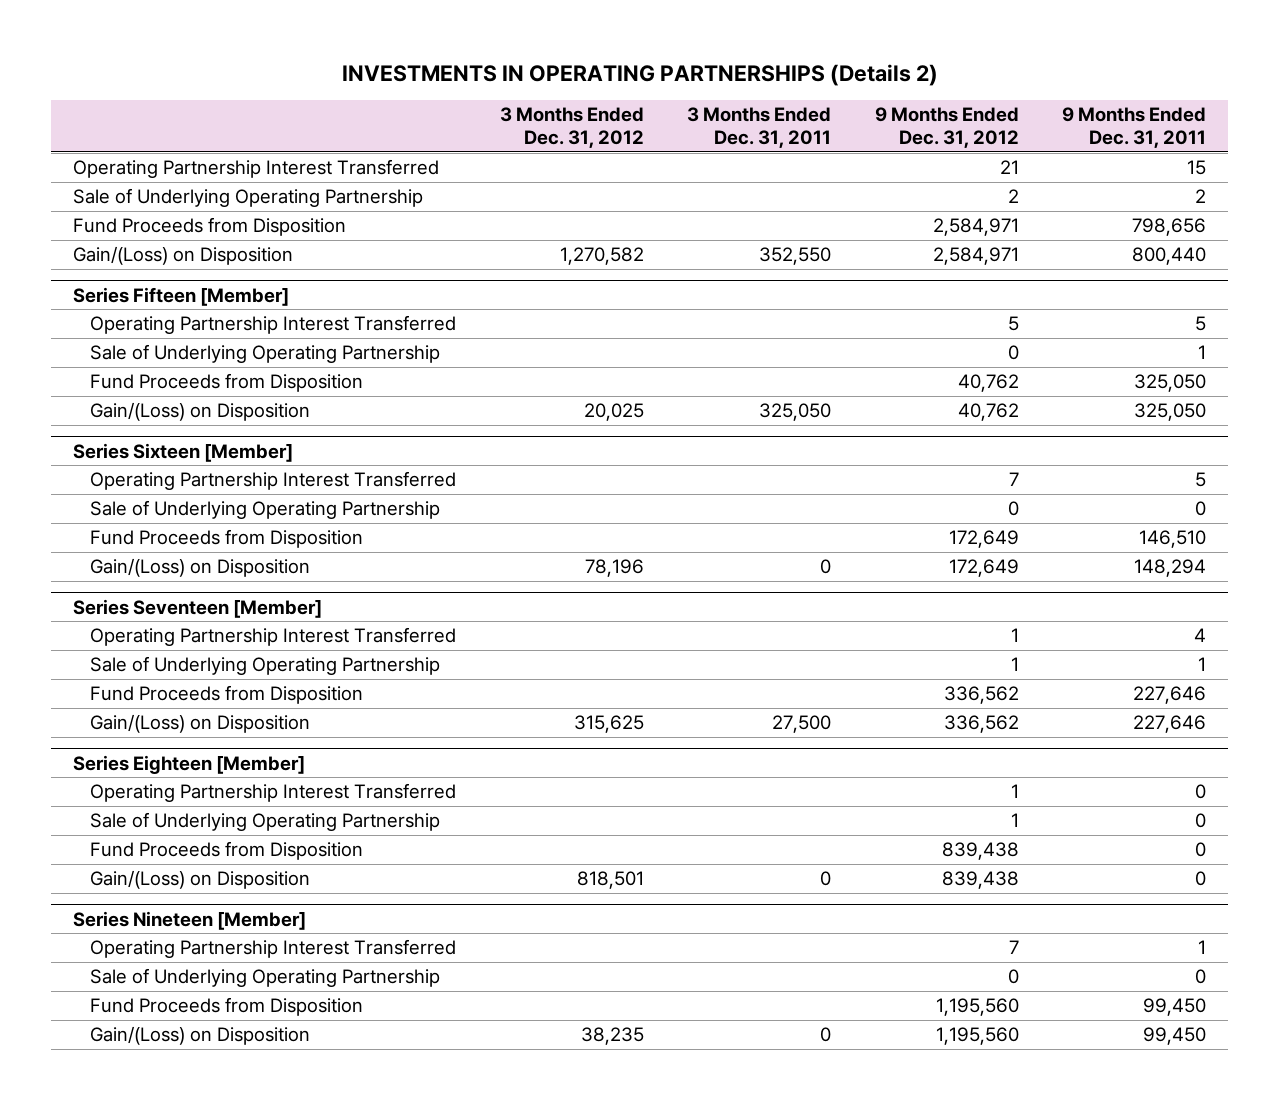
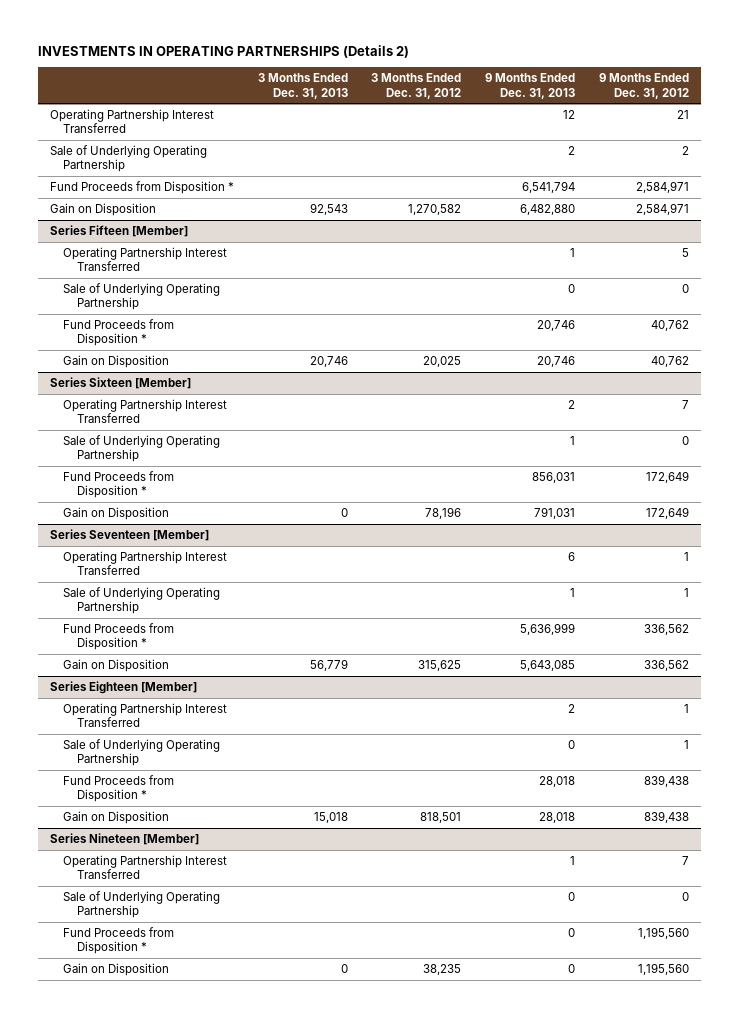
[687,107,832,149] 3 Months Ended Dec. 31, 2011 -> none
[1062,107,1207,149] 9 Months Ended Dec. 31, 2011 -> none
none -> [257,73,348,99] 3 Months Ended Dec. 31, 2013
none -> [485,73,576,99] 9 Months Ended Dec. 31, 2013
[72,217,346,237] Fund Proceeds from Disposition -> [49,181,234,195] Fund Proceeds from Disposition *
[72,246,293,266] Gain/(Loss) on Disposition -> [49,203,156,217] Gain on Disposition
[90,373,364,393] Fund Proceeds from Disposition -> [63,319,175,347] Fund Proceeds from Disposition *
[90,402,311,422] Gain/(Loss) on Disposition -> [63,355,170,369] Gain on Disposition
[90,529,364,549] Fund Proceeds from Disposition -> [63,471,175,499] Fund Proceeds from Disposition *
[90,558,311,578] Gain/(Loss) on Disposition -> [63,507,170,521] Gain on Disposition
[90,685,364,705] Fund Proceeds from Disposition -> [63,623,175,651] Fund Proceeds from Disposition *
[90,714,311,734] Gain/(Loss) on Disposition -> [63,659,170,673] Gain on Disposition
[90,841,364,861] Fund Proceeds from Disposition -> [63,775,175,803] Fund Proceeds from Disposition *
[90,870,311,890] Gain/(Loss) on Disposition -> [63,811,170,825] Gain on Disposition
[90,997,364,1017] Fund Proceeds from Disposition -> [63,927,175,955] Fund Proceeds from Disposition *
[90,1026,311,1046] Gain/(Loss) on Disposition -> [63,963,170,977] Gain on Disposition

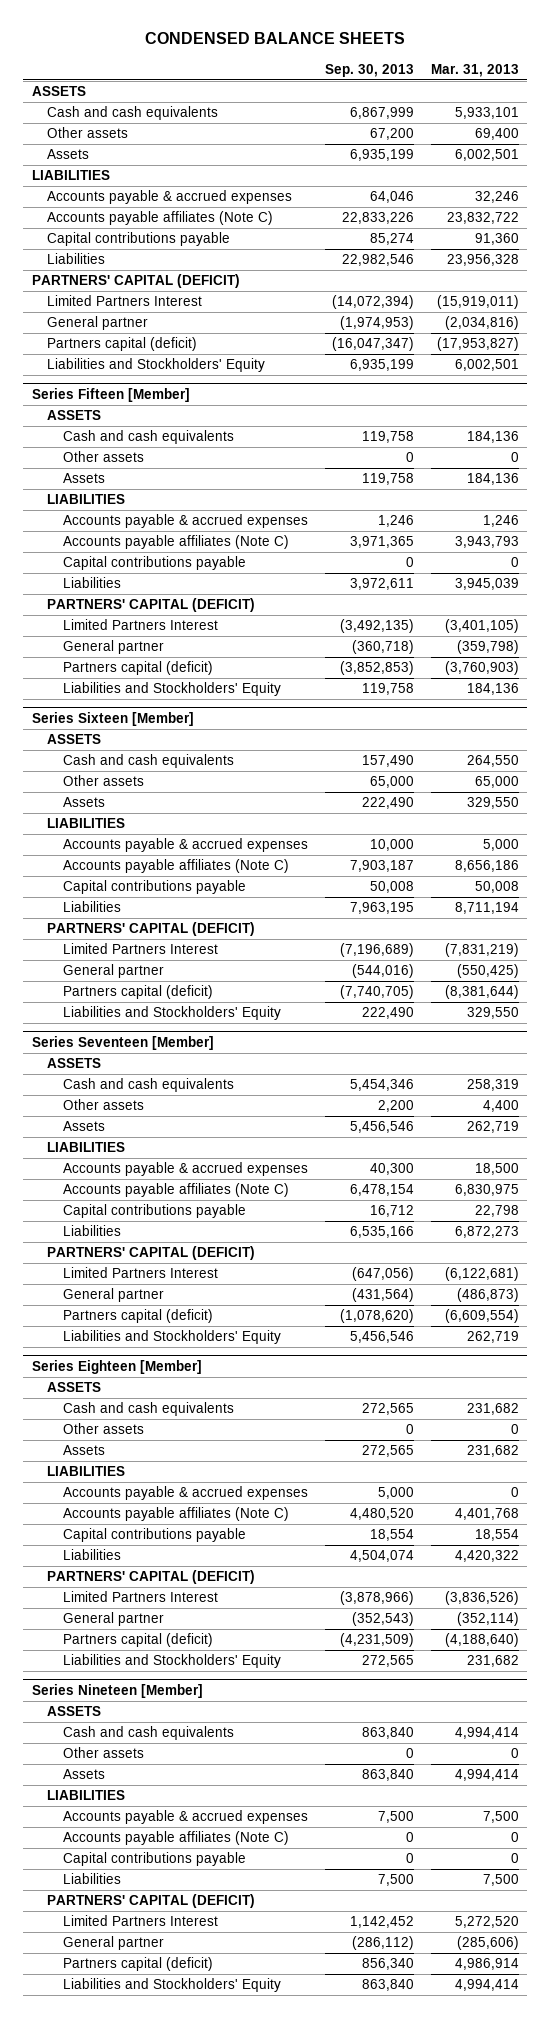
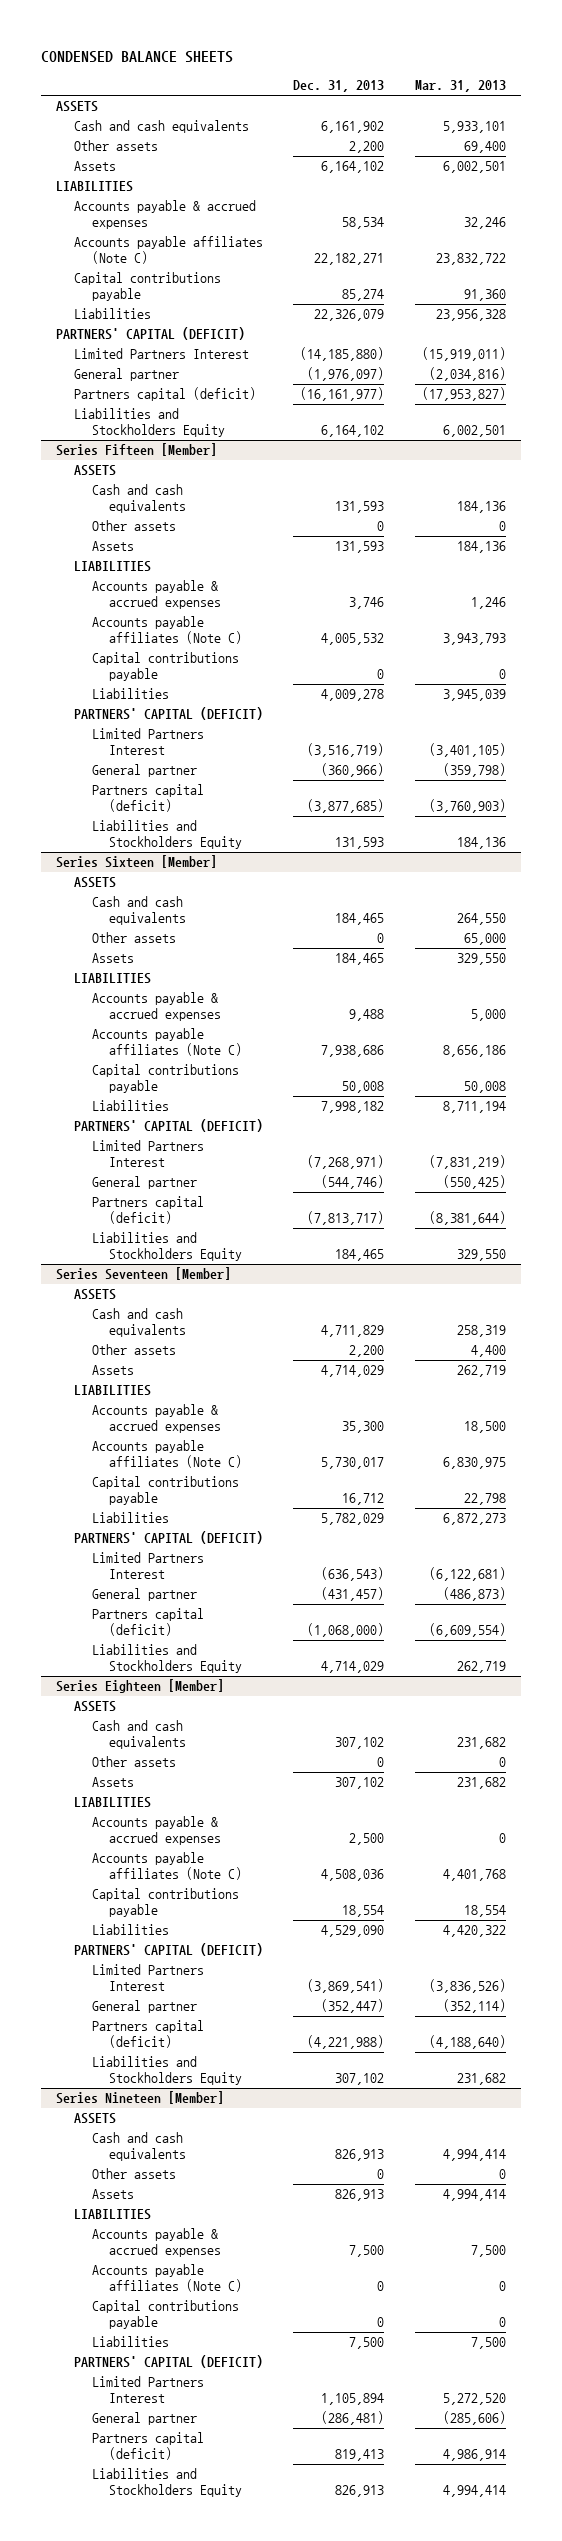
[325,63,415,77] Sep. 30, 2013 -> none
none -> [293,80,385,93] Dec. 31, 2013
[47,358,266,373] Liabilities and Stockholders' Equity -> [73,408,225,438] Liabilities and Stockholders Equity
[63,682,282,697] Liabilities and Stockholders' Equity -> [91,820,243,850] Liabilities and Stockholders Equity
[63,1006,282,1021] Liabilities and Stockholders' Equity -> [91,1232,243,1262] Liabilities and Stockholders Equity
[63,1330,282,1345] Liabilities and Stockholders' Equity -> [91,1644,243,1674] Liabilities and Stockholders Equity
[63,1654,282,1669] Liabilities and Stockholders' Equity -> [91,2056,243,2086] Liabilities and Stockholders Equity
[63,1978,282,1993] Liabilities and Stockholders' Equity -> [91,2468,243,2498] Liabilities and Stockholders Equity

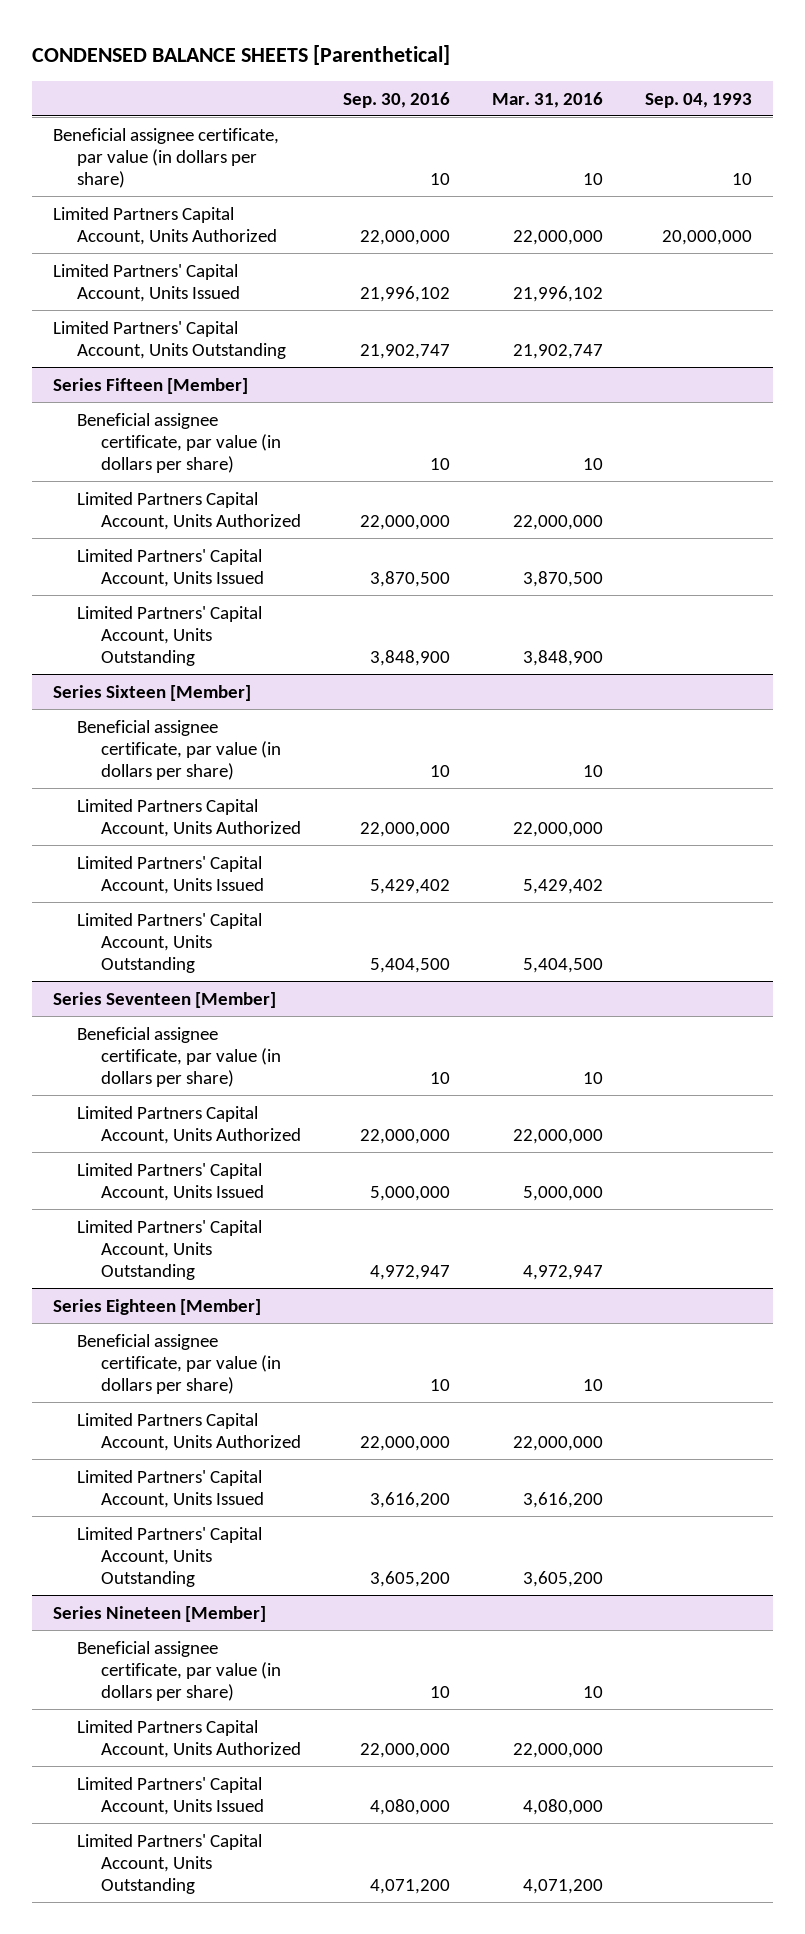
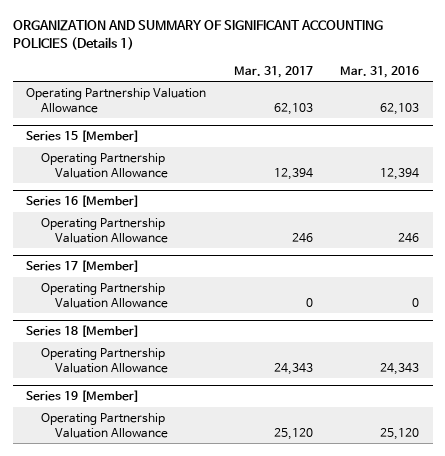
[32,44,451,65] CONDENSED BALANCE SHEETS [Parenthetical] -> [12,20,383,51] ORGANIZATION AND SUMMARY OF SIGNIFICANT ACCOUNTING POLICIES (Details 1)
[342,91,450,108] Sep. 30, 2016 -> none
[644,92,752,108] Sep. 04, 1993 -> none
none -> [233,65,313,78] Mar. 31, 2017
[53,127,280,189] Beneficial assignee certificate, par value (in dollars per share) -> none
[53,206,278,245] Limited Partners Capital Account, Units Authorized -> none
[53,263,241,302] Limited Partners' Capital Account, Units Issued -> none
[53,320,287,359] Limited Partners' Capital Account, Units Outstanding -> none
[77,412,281,474] Beneficial assignee certificate, par value (in dollars per share) -> none
[77,491,301,530] Limited Partners Capital Account, Units Authorized -> none
[77,548,264,587] Limited Partners' Capital Account, Units Issued -> none
[77,605,263,667] Limited Partners' Capital Account, Units Outstanding -> none
[77,719,281,781] Beneficial assignee certificate, par value (in dollars per share) -> none
[77,798,301,837] Limited Partners Capital Account, Units Authorized -> none
[77,855,264,894] Limited Partners' Capital Account, Units Issued -> none
[77,912,263,974] Limited Partners' Capital Account, Units Outstanding -> none
[77,1026,281,1088] Beneficial assignee certificate, par value (in dollars per share) -> none
[77,1105,301,1144] Limited Partners Capital Account, Units Authorized -> none
[77,1162,264,1201] Limited Partners' Capital Account, Units Issued -> none
[77,1219,263,1281] Limited Partners' Capital Account, Units Outstanding -> none
[77,1333,281,1395] Beneficial assignee certificate, par value (in dollars per share) -> none
[77,1412,301,1451] Limited Partners Capital Account, Units Authorized -> none
[77,1469,264,1508] Limited Partners' Capital Account, Units Issued -> none
[77,1526,263,1588] Limited Partners' Capital Account, Units Outstanding -> none
[77,1640,281,1702] Beneficial assignee certificate, par value (in dollars per share) -> none
[77,1719,301,1758] Limited Partners Capital Account, Units Authorized -> none
[77,1776,264,1815] Limited Partners' Capital Account, Units Issued -> none
[77,1833,263,1895] Limited Partners' Capital Account, Units Outstanding -> none
none -> [26,87,207,113] Operating Partnership Valuation Allowance
[53,377,249,394] Series Fifteen [Member] -> [26,130,140,143] Series 15 [Member]
none -> [40,152,169,178] Operating Partnership Valuation Allowance
[53,684,252,701] Series Sixteen [Member] -> [26,195,140,208] Series 16 [Member]
none -> [40,217,169,243] Operating Partnership Valuation Allowance
[53,991,277,1008] Series Seventeen [Member] -> [26,260,140,273] Series 17 [Member]
none -> [40,282,169,308] Operating Partnership Valuation Allowance
[53,1298,262,1315] Series Eighteen [Member] -> [26,325,140,338] Series 18 [Member]
none -> [40,347,169,373] Operating Partnership Valuation Allowance
[53,1605,267,1622] Series Nineteen [Member] -> [26,390,140,403] Series 19 [Member]
none -> [40,412,169,438] Operating Partnership Valuation Allowance

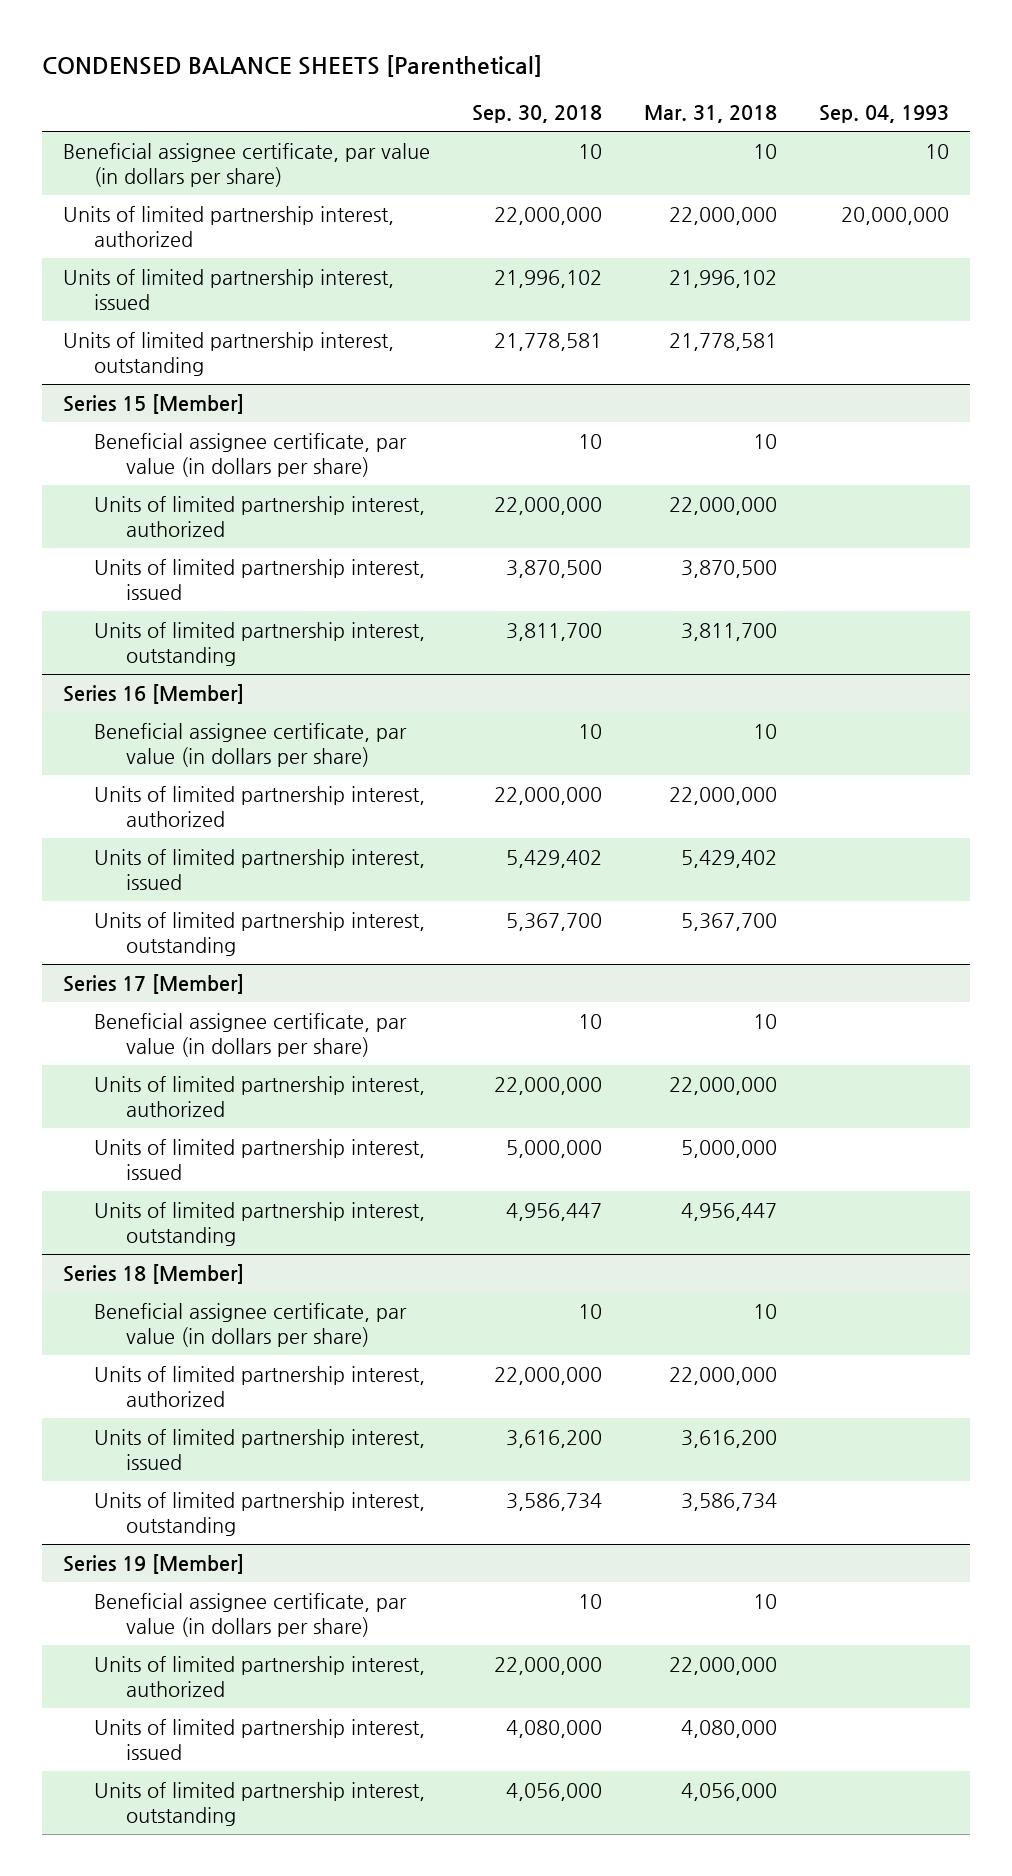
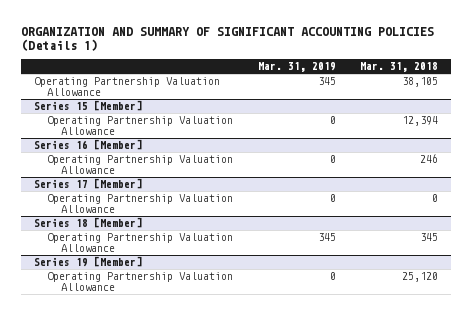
[41,55,542,78] CONDENSED BALANCE SHEETS [Parenthetical] -> [21,26,435,51] ORGANIZATION AND SUMMARY OF SIGNIFICANT ACCOUNTING POLICIES (Details 1)
[471,105,602,124] Sep. 30, 2018 -> none
[819,105,950,124] Sep. 04, 1993 -> none
none -> [257,62,336,73] Mar. 31, 2019
[62,143,430,187] Beneficial assignee certificate, par value (in dollars per share) -> none
[62,206,394,247] Units of limited partnership interest, authorized -> none
[62,269,394,310] Units of limited partnership interest, issued -> none
[62,332,394,376] Units of limited partnership interest, outstanding -> none
none -> [33,77,220,97] Operating Partnership Valuation Allowance
[94,433,408,477] Beneficial assignee certificate, par value (in dollars per share) -> none
[94,496,426,537] Units of limited partnership interest, authorized -> none
[94,559,426,600] Units of limited partnership interest, issued -> none
[94,622,426,666] Units of limited partnership interest, outstanding -> none
none -> [47,116,234,136] Operating Partnership Valuation Allowance
[94,723,408,767] Beneficial assignee certificate, par value (in dollars per share) -> none
[94,786,426,827] Units of limited partnership interest, authorized -> none
[94,849,426,890] Units of limited partnership interest, issued -> none
[94,912,426,956] Units of limited partnership interest, outstanding -> none
none -> [47,155,234,175] Operating Partnership Valuation Allowance
[94,1013,408,1057] Beneficial assignee certificate, par value (in dollars per share) -> none
[94,1076,426,1117] Units of limited partnership interest, authorized -> none
[94,1139,426,1180] Units of limited partnership interest, issued -> none
[94,1202,426,1246] Units of limited partnership interest, outstanding -> none
none -> [47,194,234,214] Operating Partnership Valuation Allowance
[94,1303,408,1347] Beneficial assignee certificate, par value (in dollars per share) -> none
[94,1366,426,1407] Units of limited partnership interest, authorized -> none
[94,1429,426,1470] Units of limited partnership interest, issued -> none
[94,1492,426,1536] Units of limited partnership interest, outstanding -> none
none -> [47,233,234,253] Operating Partnership Valuation Allowance
[94,1593,408,1637] Beneficial assignee certificate, par value (in dollars per share) -> none
[94,1656,426,1697] Units of limited partnership interest, authorized -> none
[94,1719,426,1760] Units of limited partnership interest, issued -> none
[94,1782,426,1826] Units of limited partnership interest, outstanding -> none
none -> [47,272,234,292] Operating Partnership Valuation Allowance

